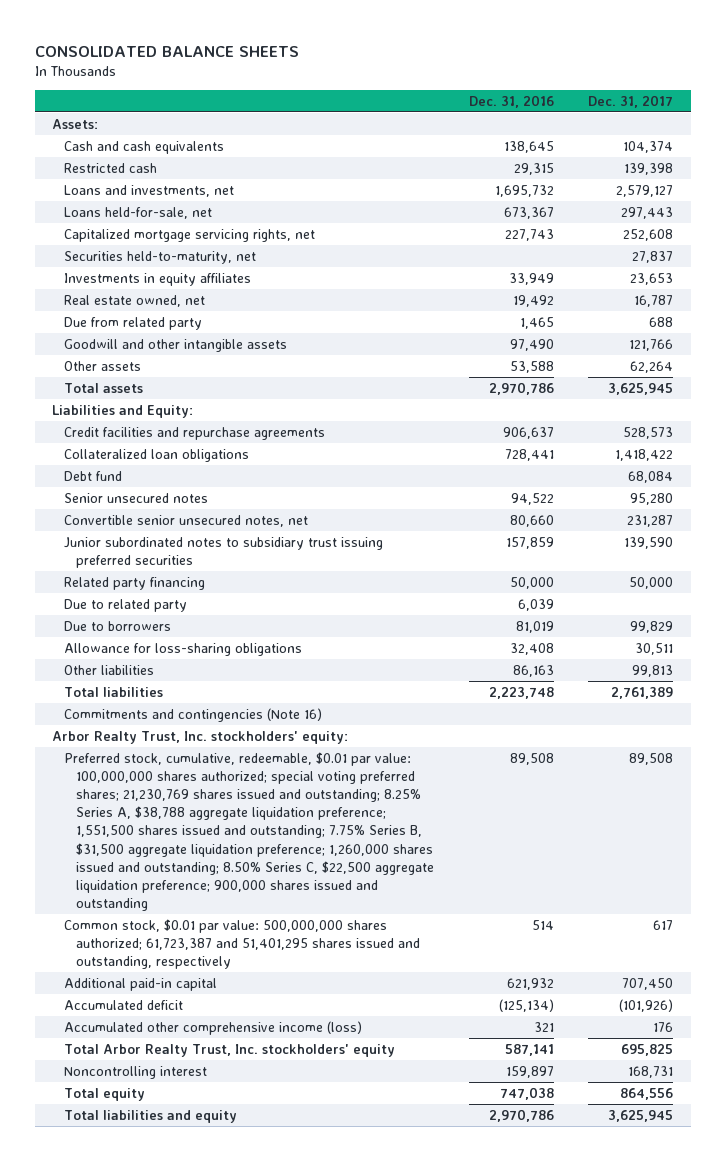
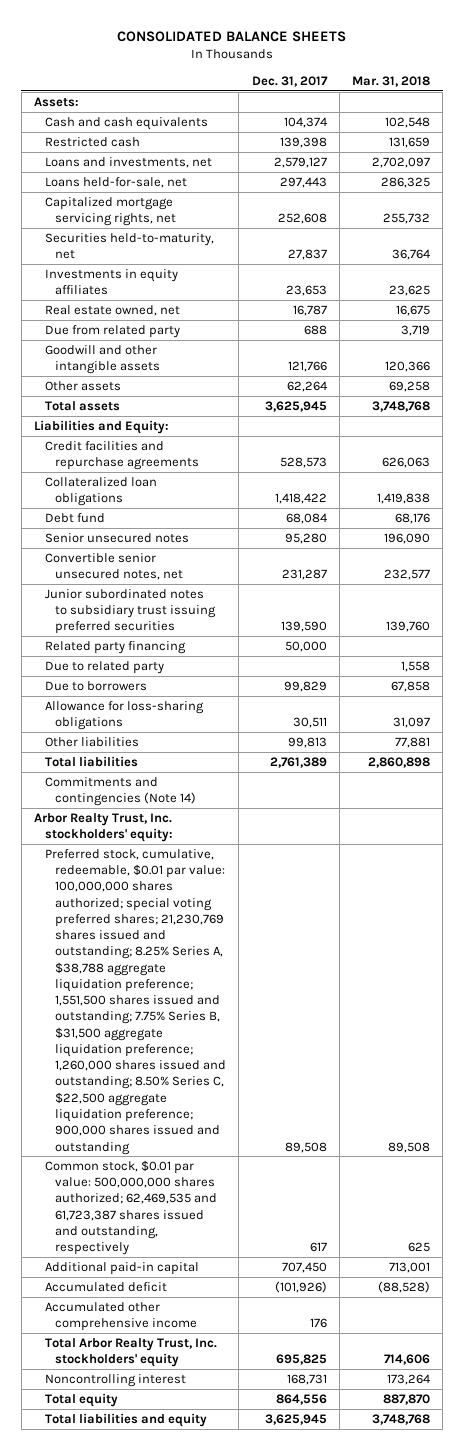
[468,94,554,108] Dec. 31, 2016 -> none
none -> [352,75,431,87] Mar. 31, 2018
[63,707,322,722] Commitments and contingencies (Note 16) -> [44,776,197,807] Commitments and contingencies (Note 14)
[63,918,420,969] Common stock, $0.01 par value: 500,000,000 shares authorized; 61,723,387 and 51,401,295 shares issued and outstanding, respectively -> [44,1159,218,1256] Common stock, $0.01 par value: 500,000,000 shares authorized; 62,469,535 and 61,723,387 shares issued and outstanding, respectively
[63,1020,362,1035] Accumulated other comprehensive income (loss) -> [44,1301,198,1332] Accumulated other comprehensive income

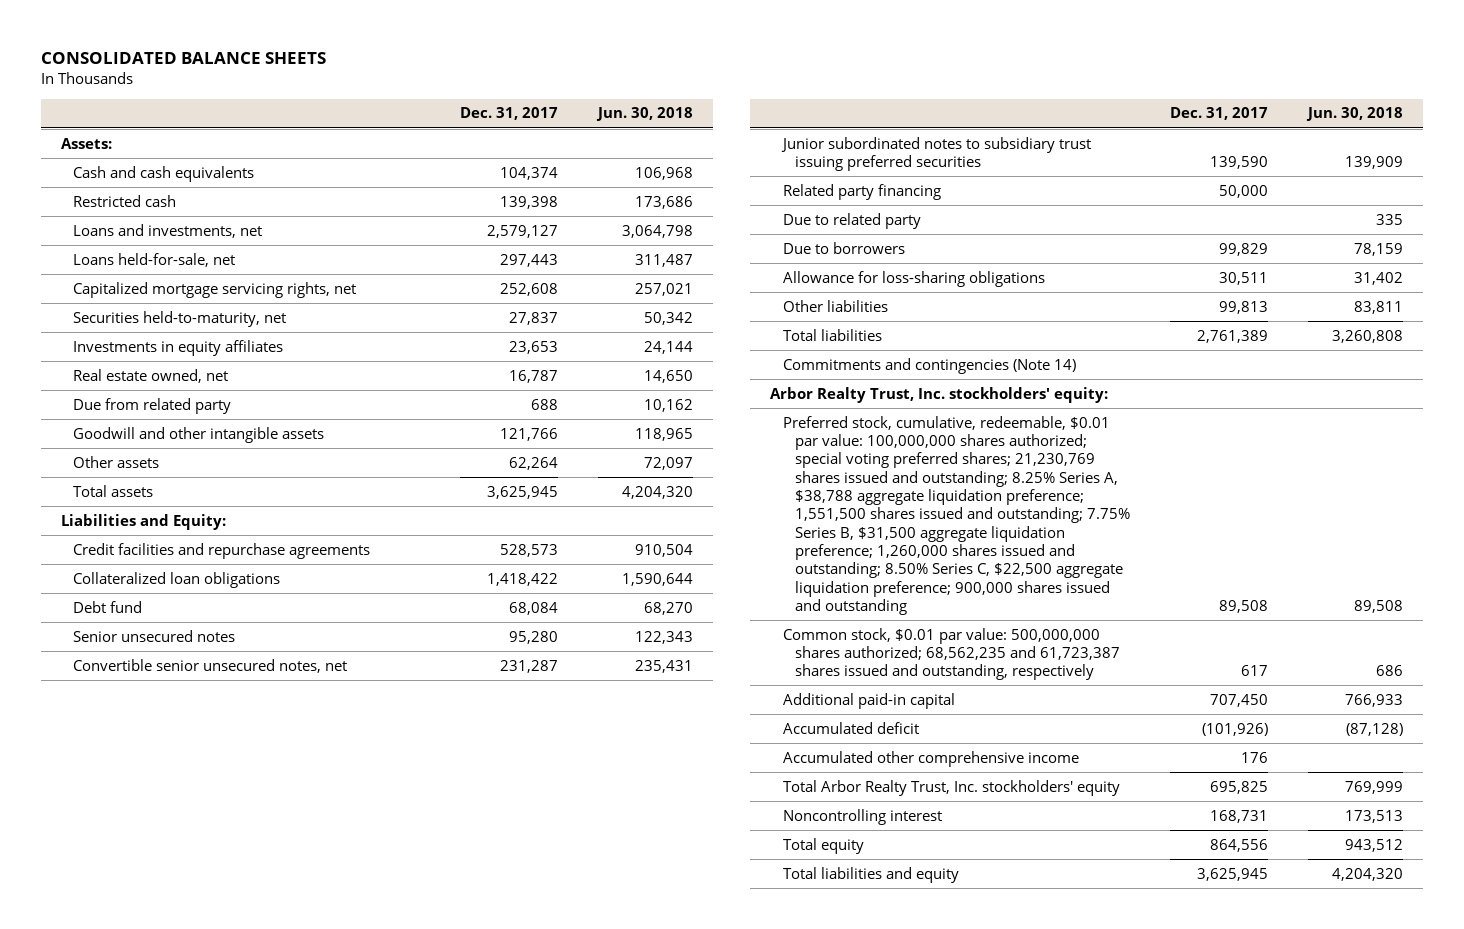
[352,75,431,87] Mar. 31, 2018 -> none
none -> [596,107,694,122] Jun. 30, 2018
[44,1159,218,1256] Common stock, $0.01 par value: 500,000,000 shares authorized; 62,469,535 and 61,723,387 shares issued and outstanding, respectively -> [782,627,1120,681] Common stock, $0.01 par value: 500,000,000 shares authorized; 68,562,235 and 61,723,387 shares issued and outstanding, respectively

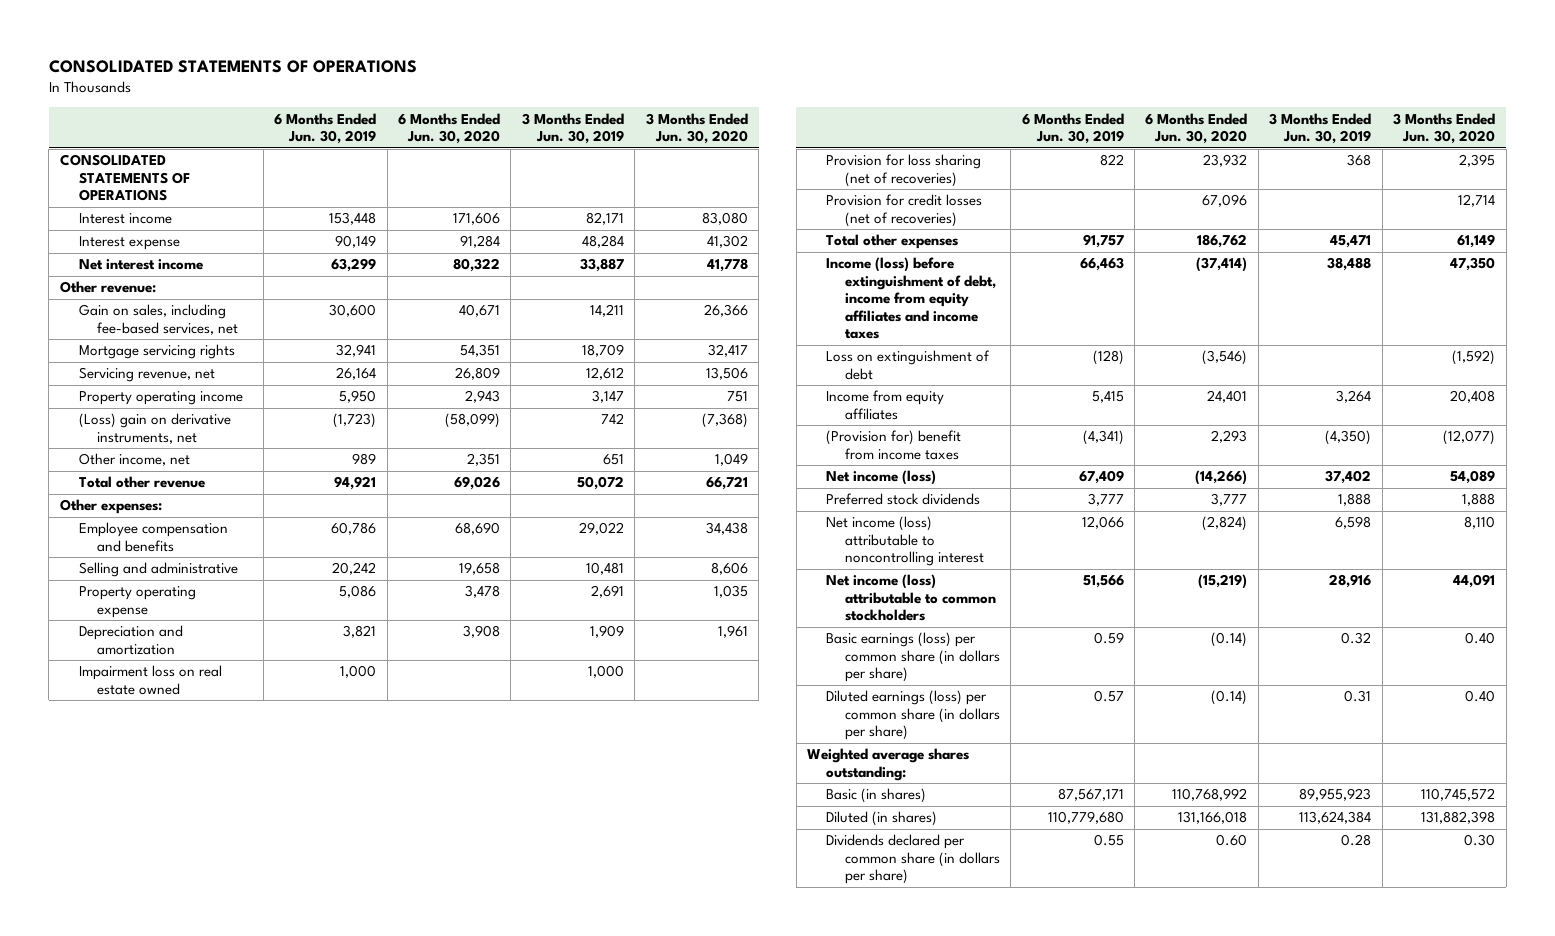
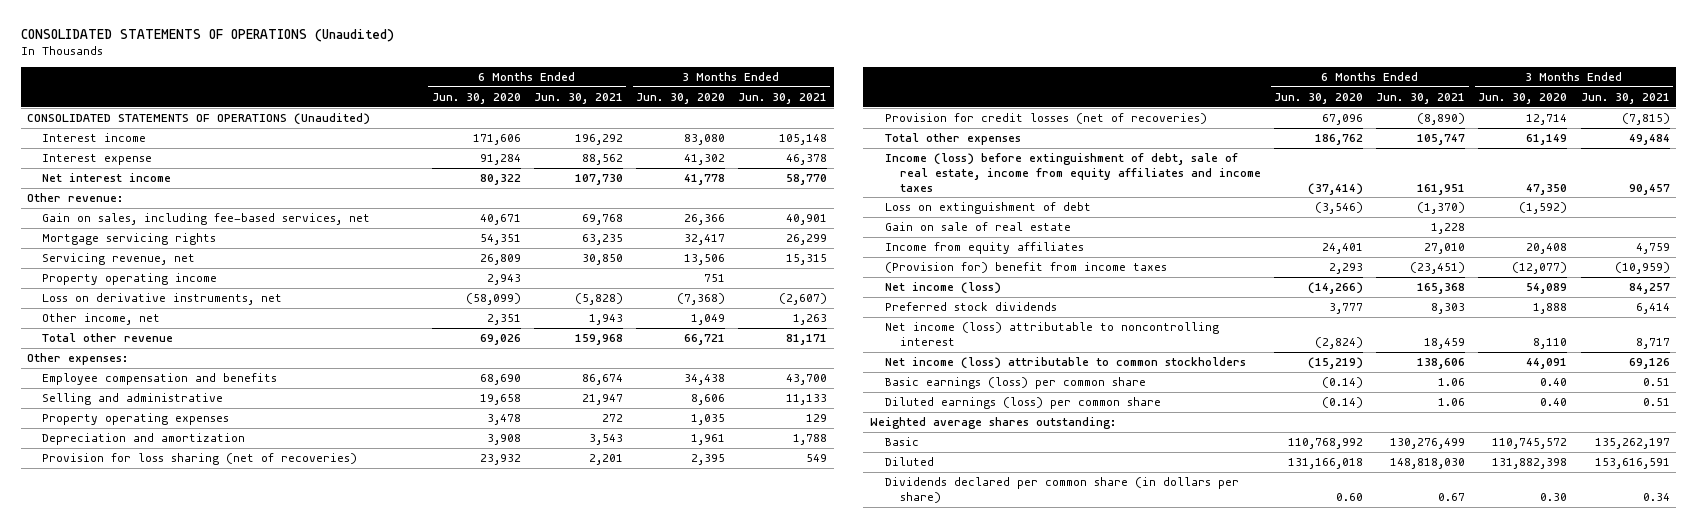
[48,60,417,74] CONSOLIDATED STATEMENTS OF OPERATIONS -> [20,29,394,43] CONSOLIDATED STATEMENTS OF OPERATIONS (Unaudited)
[274,112,377,145] 6 Months Ended Jun. 30, 2019 -> none
[521,112,624,145] 3 Months Ended Jun. 30, 2019 -> none
none -> [533,92,623,104] Jun. 30, 2021
none -> [738,92,828,104] Jun. 30, 2021
[59,154,190,202] CONSOLIDATED STATEMENTS OF OPERATIONS -> [27,113,371,126] CONSOLIDATED STATEMENTS OF OPERATIONS (Unaudited)
[78,413,231,444] (Loss) gain on derivative instruments, net -> [42,293,283,306] Loss on derivative instruments, net
[78,586,196,618] Property operating expense -> [42,413,230,426] Property operating expenses
[78,665,222,695] Impairment loss on real estate owned -> none
[825,257,996,340] Income (loss) before extinguishment of debt, income from equity affiliates and income taxes -> [884,153,1262,192] Income (loss) before extinguishment of debt, sale of real estate, income from equity affiliates and income taxes
none -> [884,222,1071,232] Gain on sale of real estate
[825,632,1000,683] Basic earnings (loss) per common share (in dollars per share) -> [884,377,1146,390] Basic earnings (loss) per common share
[825,690,1000,741] Diluted earnings (loss) per common share (in dollars per share) -> [884,397,1161,410] Diluted earnings (loss) per common share
[825,788,926,804] Basic (in shares) -> [884,437,919,447] Basic
[825,811,937,827] Diluted (in shares) -> [884,457,934,467] Diluted

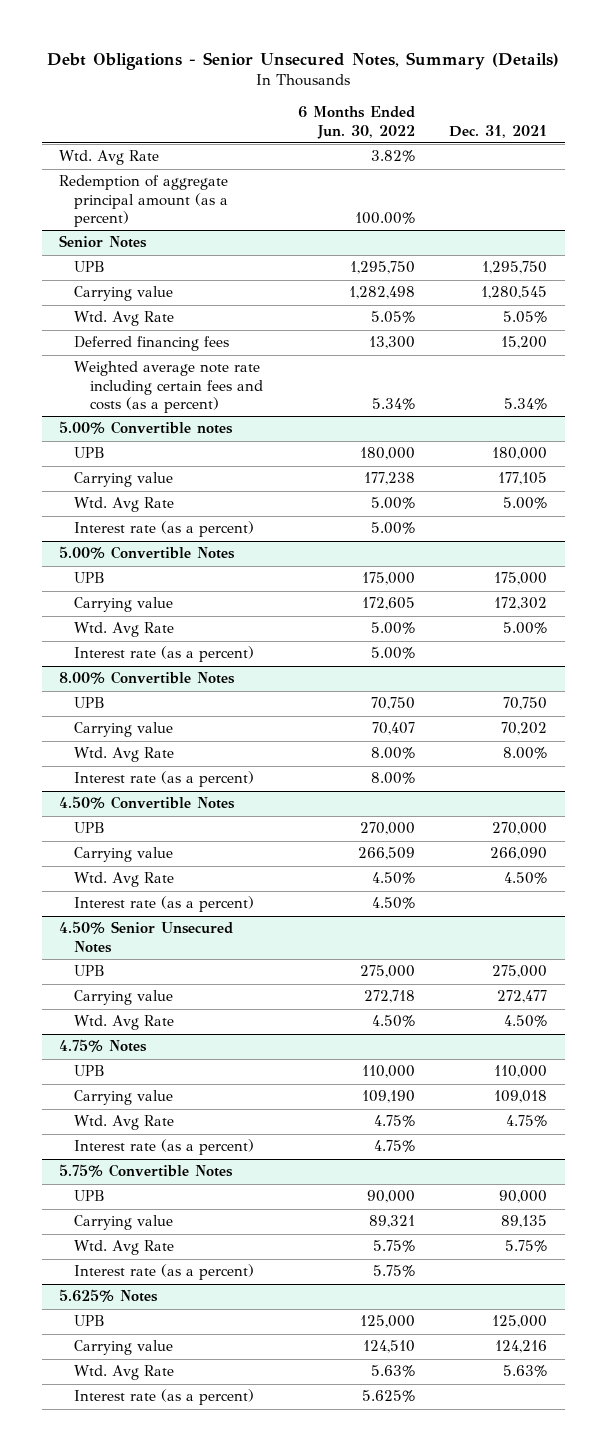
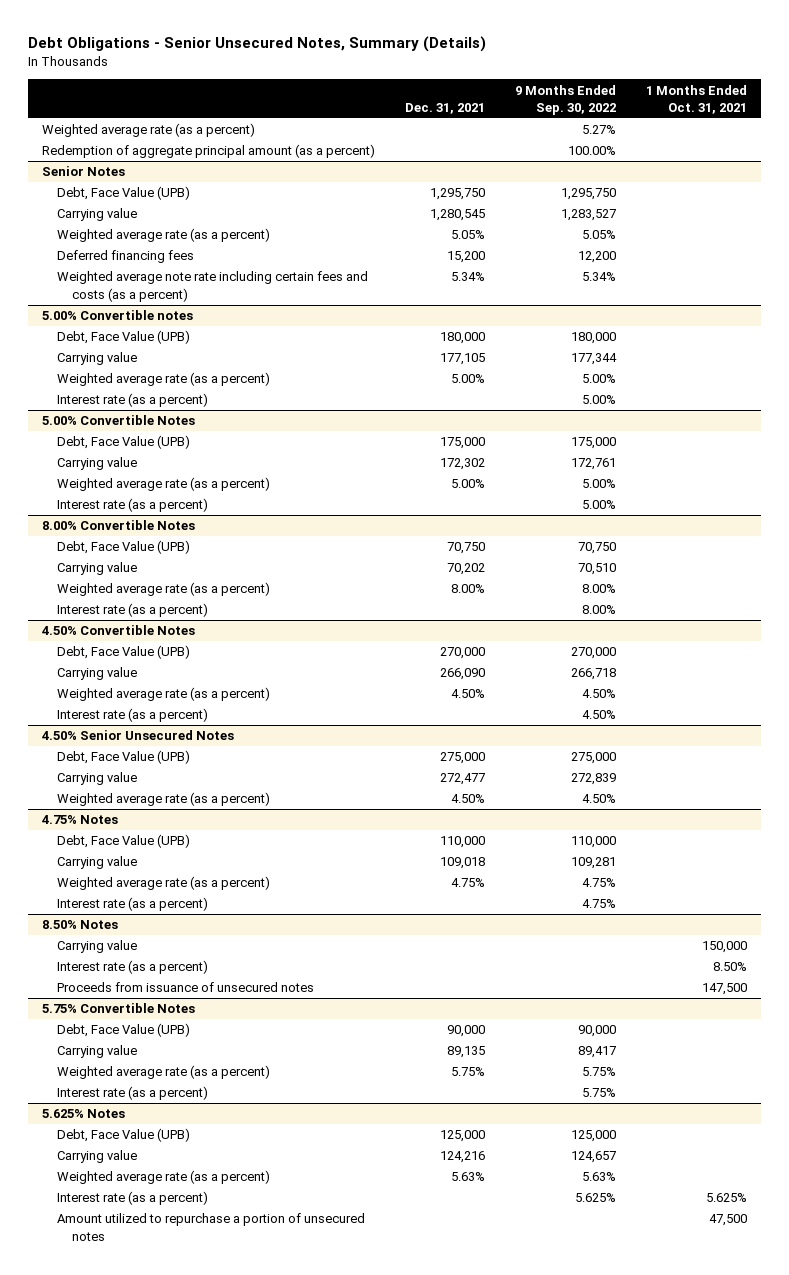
[297,106,415,139] 6 Months Ended Jun. 30, 2022 -> none
none -> [514,84,616,115] 9 Months Ended Sep. 30, 2022
none -> [645,84,747,114] 1 Months Ended Oct. 31, 2021
[59,150,160,166] Wtd. Avg Rate -> [42,123,256,138] Weighted average rate (as a percent)
[74,261,106,273] UPB -> [57,186,191,201] Debt, Face Value (UPB)
[74,311,175,327] Wtd. Avg Rate -> [57,228,271,243] Weighted average rate (as a percent)
[74,447,106,459] UPB -> [57,330,191,345] Debt, Face Value (UPB)
[74,497,175,513] Wtd. Avg Rate -> [57,372,271,387] Weighted average rate (as a percent)
[74,572,106,584] UPB -> [57,435,191,450] Debt, Face Value (UPB)
[74,622,175,638] Wtd. Avg Rate -> [57,477,271,492] Weighted average rate (as a percent)
[74,697,106,709] UPB -> [57,540,191,555] Debt, Face Value (UPB)
[74,747,175,763] Wtd. Avg Rate -> [57,582,271,597] Weighted average rate (as a percent)
[74,822,106,834] UPB -> [57,645,191,660] Debt, Face Value (UPB)
[74,872,175,888] Wtd. Avg Rate -> [57,687,271,702] Weighted average rate (as a percent)
[74,965,106,977] UPB -> [57,750,191,765] Debt, Face Value (UPB)
[74,1015,175,1031] Wtd. Avg Rate -> [57,792,271,807] Weighted average rate (as a percent)
[74,1065,106,1077] UPB -> [57,834,191,849] Debt, Face Value (UPB)
[74,1115,175,1131] Wtd. Avg Rate -> [57,876,271,891] Weighted average rate (as a percent)
none -> [42,920,119,930] 8.50% Notes
none -> [57,940,138,954] Carrying value
none -> [57,960,209,975] Interest rate (as a percent)
none -> [57,982,315,993] Proceeds from issuance of unsecured notes
[74,1190,106,1202] UPB -> [57,1023,191,1038] Debt, Face Value (UPB)
[74,1240,175,1256] Wtd. Avg Rate -> [57,1065,271,1080] Weighted average rate (as a percent)
[74,1315,106,1327] UPB -> [57,1128,191,1143] Debt, Face Value (UPB)
[74,1365,175,1381] Wtd. Avg Rate -> [57,1170,271,1185] Weighted average rate (as a percent)
none -> [57,1213,366,1241] Amount utilized to repurchase a portion of unsecured notes

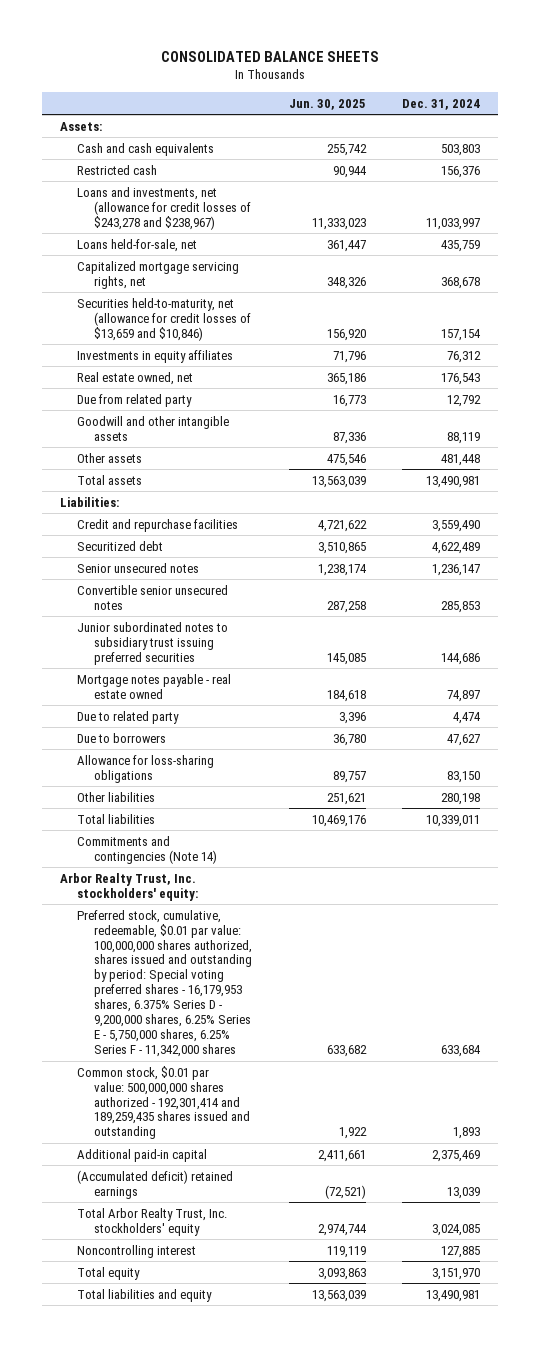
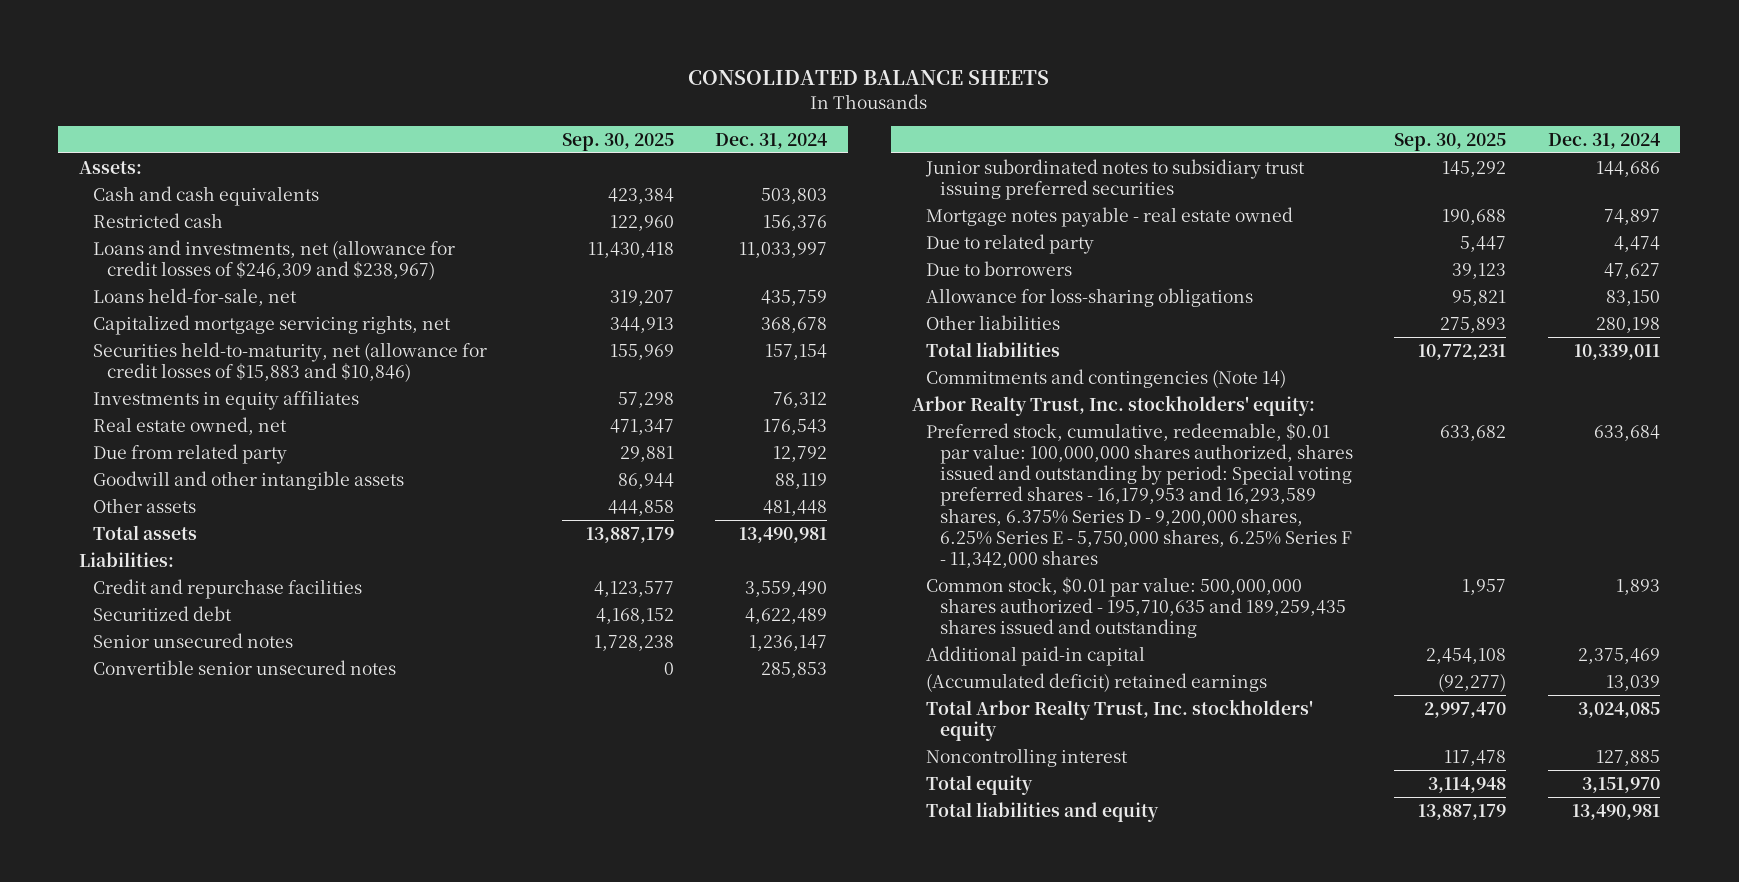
[288,98,366,110] Jun. 30, 2025 -> none
none -> [561,132,674,151] Sep. 30, 2025
[77,186,252,230] Loans and investments, net (allowance for credit losses of $243,278 and $238,967) -> [93,239,456,280] Loans and investments, net (allowance for credit losses of $246,309 and $238,967)
[77,297,252,341] Securities held-to-maturity, net (allowance for credit losses of $13,659 and $10,846) -> [93,341,488,382] Securities held-to-maturity, net (allowance for credit losses of $15,883 and $10,846)
[77,909,253,1058] Preferred stock, cumulative, redeemable, $0.01 par value: 100,000,000 shares authorized, shares issued and outstanding by period: Special voting preferred shares - 16,179,953 shares, 6.375% Series D - 9,200,000 shares, 6.25% Series E - 5,750,000 shares, 6.25% Series F - 11,342,000 shares -> [925,422,1354,569] Preferred stock, cumulative, redeemable, $0.01 par value: 100,000,000 shares authorized, shares issued and outstanding by period: Special voting preferred shares - 16,179,953 and 16,293,589 shares, 6.375% Series D - 9,200,000 shares, 6.25% Series E - 5,750,000 shares, 6.25% Series F - 11,342,000 shares
[77,1065,251,1140] Common stock, $0.01 par value: 500,000,000 shares authorized - 192,301,414 and 189,259,435 shares issued and outstanding -> [925,576,1347,639] Common stock, $0.01 par value: 500,000,000 shares authorized - 195,710,635 and 189,259,435 shares issued and outstanding

